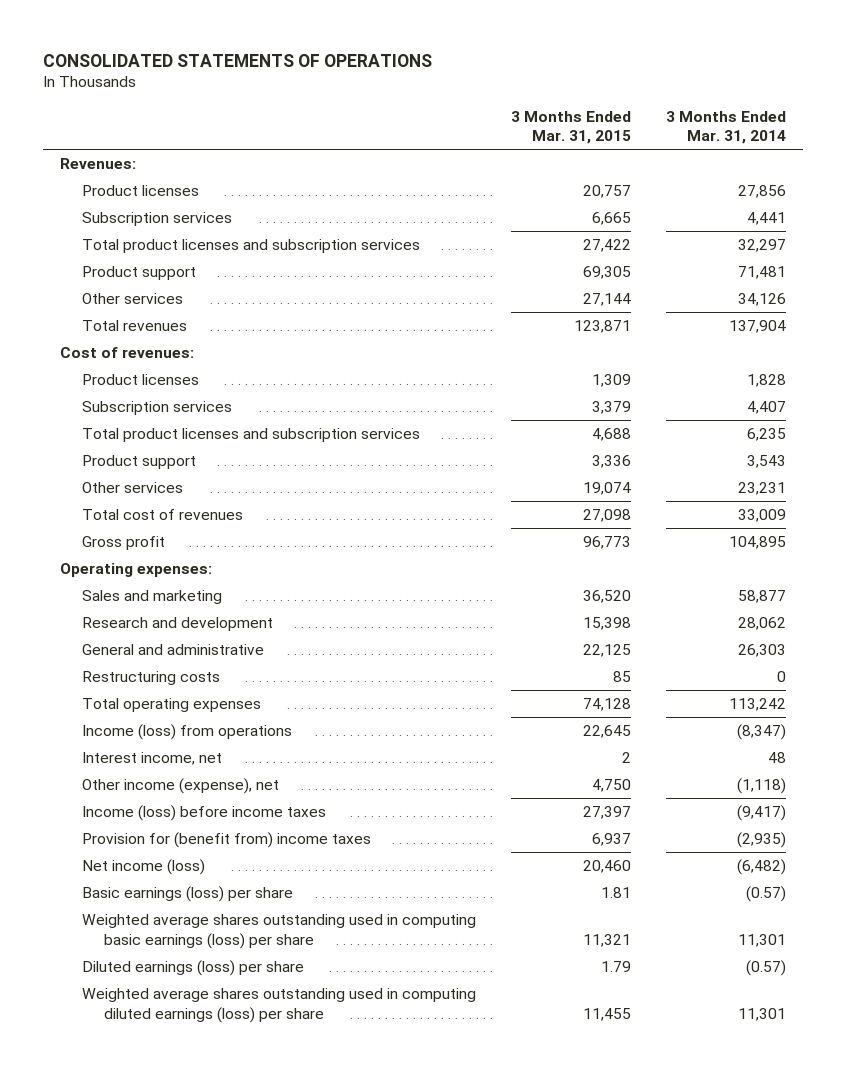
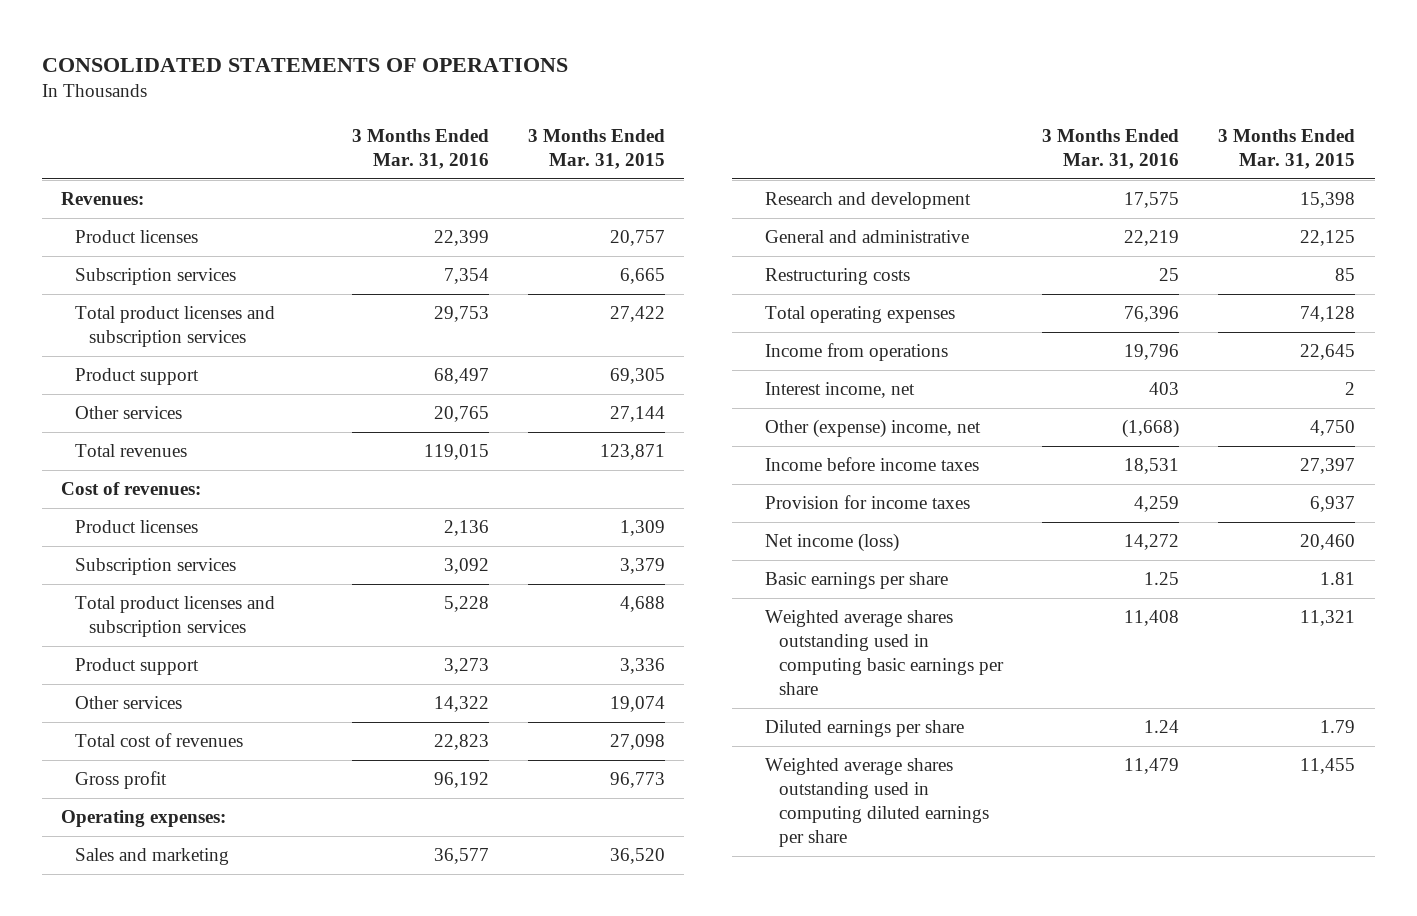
[665,110,786,145] 3 Months Ended Mar. 31, 2014 -> none
none -> [351,128,489,169] 3 Months Ended Mar. 31, 2016
[82,723,293,740] Income (loss) from operations -> [765,343,949,362] Income from operations
[82,777,280,794] Other income (expense), net -> [765,419,982,439] Other (expense) income, net
[82,804,327,821] Income (loss) before income taxes -> [765,457,980,472] Income before income taxes
[82,831,372,848] Provision for (benefit from) income taxes -> [765,495,971,510] Provision for income taxes
[82,885,294,902] Basic earnings (loss) per share -> [765,572,949,590] Basic earnings per share
[82,913,477,949] Weighted average shares outstanding used in computing basic earnings (loss) per share -> [765,610,1005,696] Weighted average shares outstanding used in computing basic earnings per share
[82,959,305,976] Diluted earnings (loss) per share -> [765,720,965,738] Diluted earnings per share
[82,987,477,1023] Weighted average shares outstanding used in computing diluted earnings (loss) per share -> [765,758,990,848] Weighted average shares outstanding used in computing diluted earnings per share

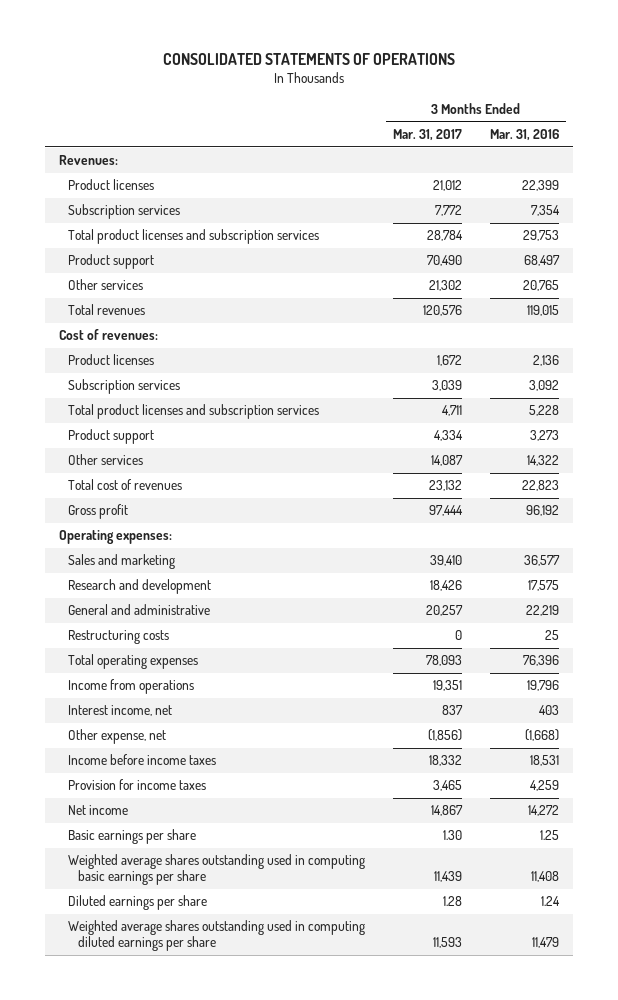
[527,128,665,169] 3 Months Ended Mar. 31, 2015 -> none
none -> [393,129,463,142] Mar. 31, 2017
[765,419,982,439] Other (expense) income, net -> [68,729,167,745] Other expense, net
[765,533,900,553] Net income (loss) -> [68,805,129,816] Net income

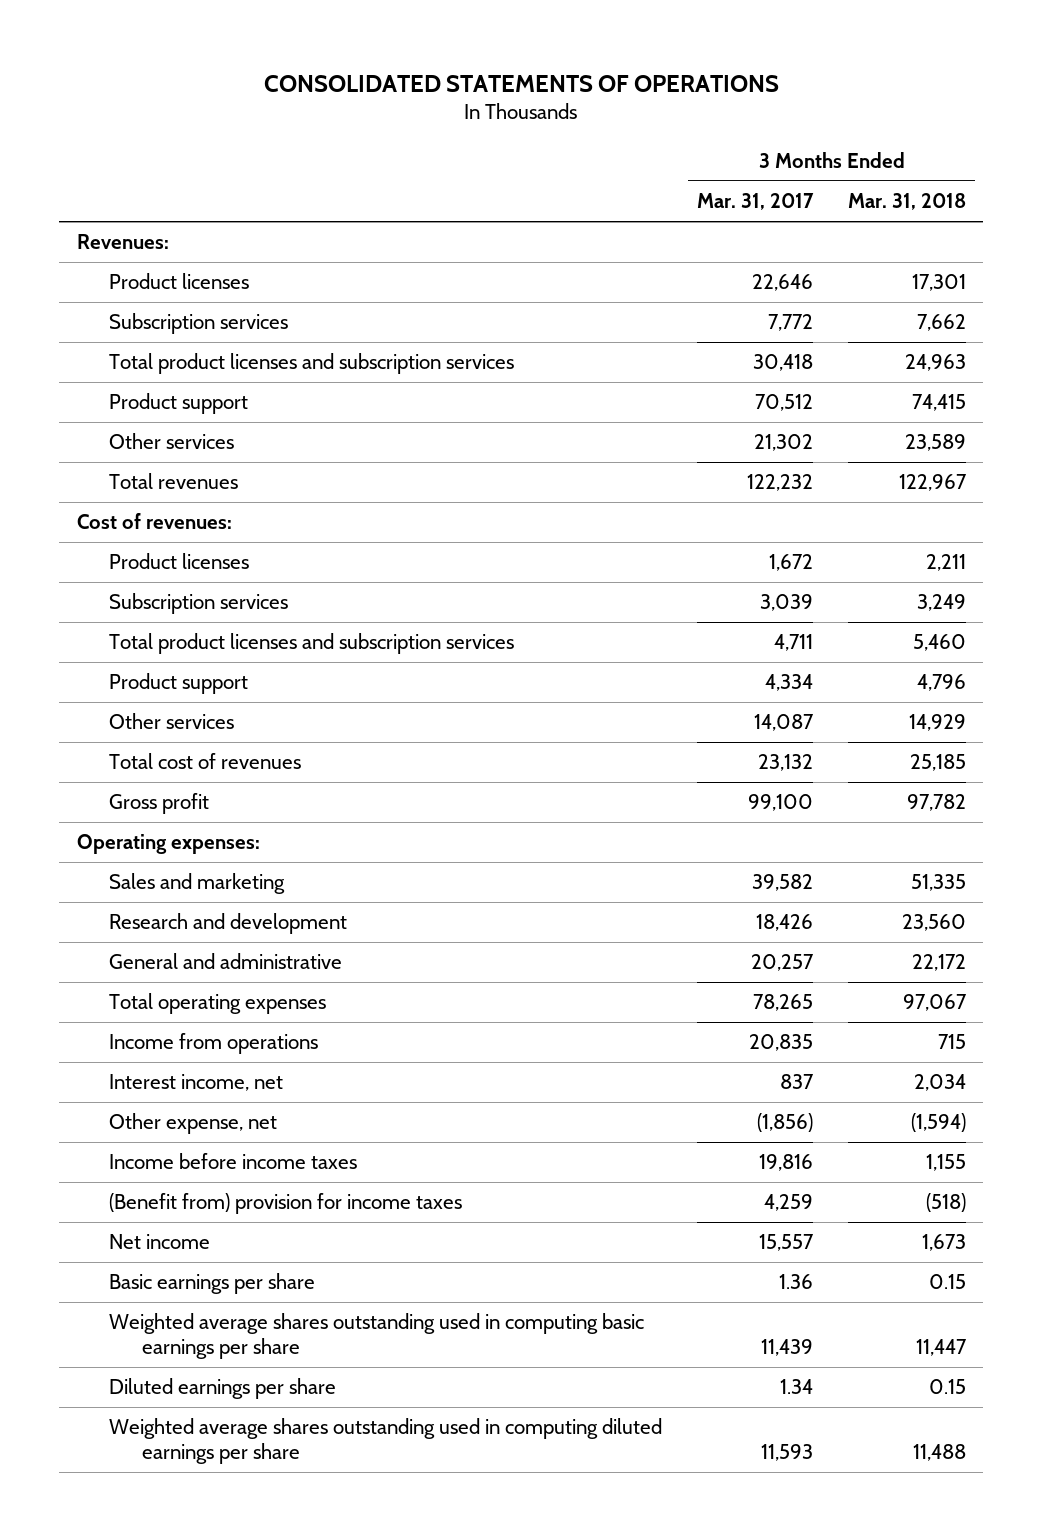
[489,129,559,142] Mar. 31, 2016 -> none
none -> [847,193,966,211] Mar. 31, 2018
[433,180,463,192] 21,012 -> [752,274,814,292] 22,646
[427,230,464,242] 28,784 -> [753,354,814,372] 30,418
[427,255,463,267] 70,490 -> [755,394,814,412] 70,512
[423,305,463,317] 120,576 -> [747,474,814,492] 122,232
[429,505,464,517] 97,444 -> [748,794,814,812] 99,100
[430,555,463,567] 39,410 -> [752,874,814,892] 39,582
[68,630,170,645] Restructuring costs -> none
[426,655,463,667] 78,093 -> [753,994,814,1012] 78,265
[433,680,463,692] 19,351 -> [749,1034,814,1052] 20,835
[429,755,463,767] 18,332 -> [759,1154,814,1172] 19,816
[68,779,207,791] Provision for income taxes -> [109,1193,463,1215] (Benefit from) provision for income taxes
[433,780,463,792] 3,465 -> [764,1194,814,1212] 4,259
[431,805,464,817] 14,867 -> [759,1234,815,1252] 15,557
[443,830,463,841] 1.30 -> [779,1274,814,1290] 1.36
[443,896,463,907] 1.28 -> [780,1379,814,1395] 1.34

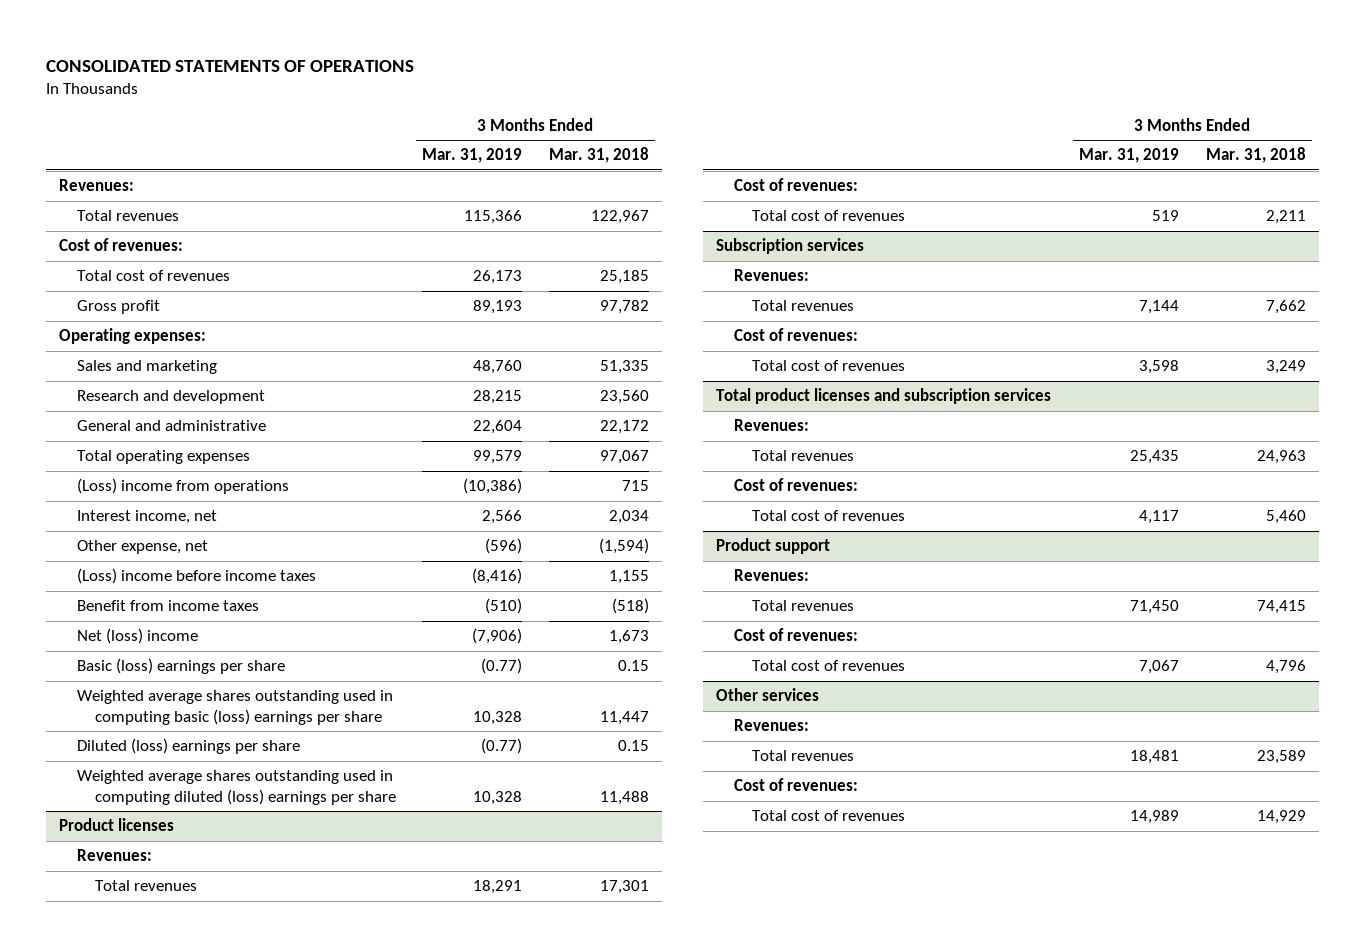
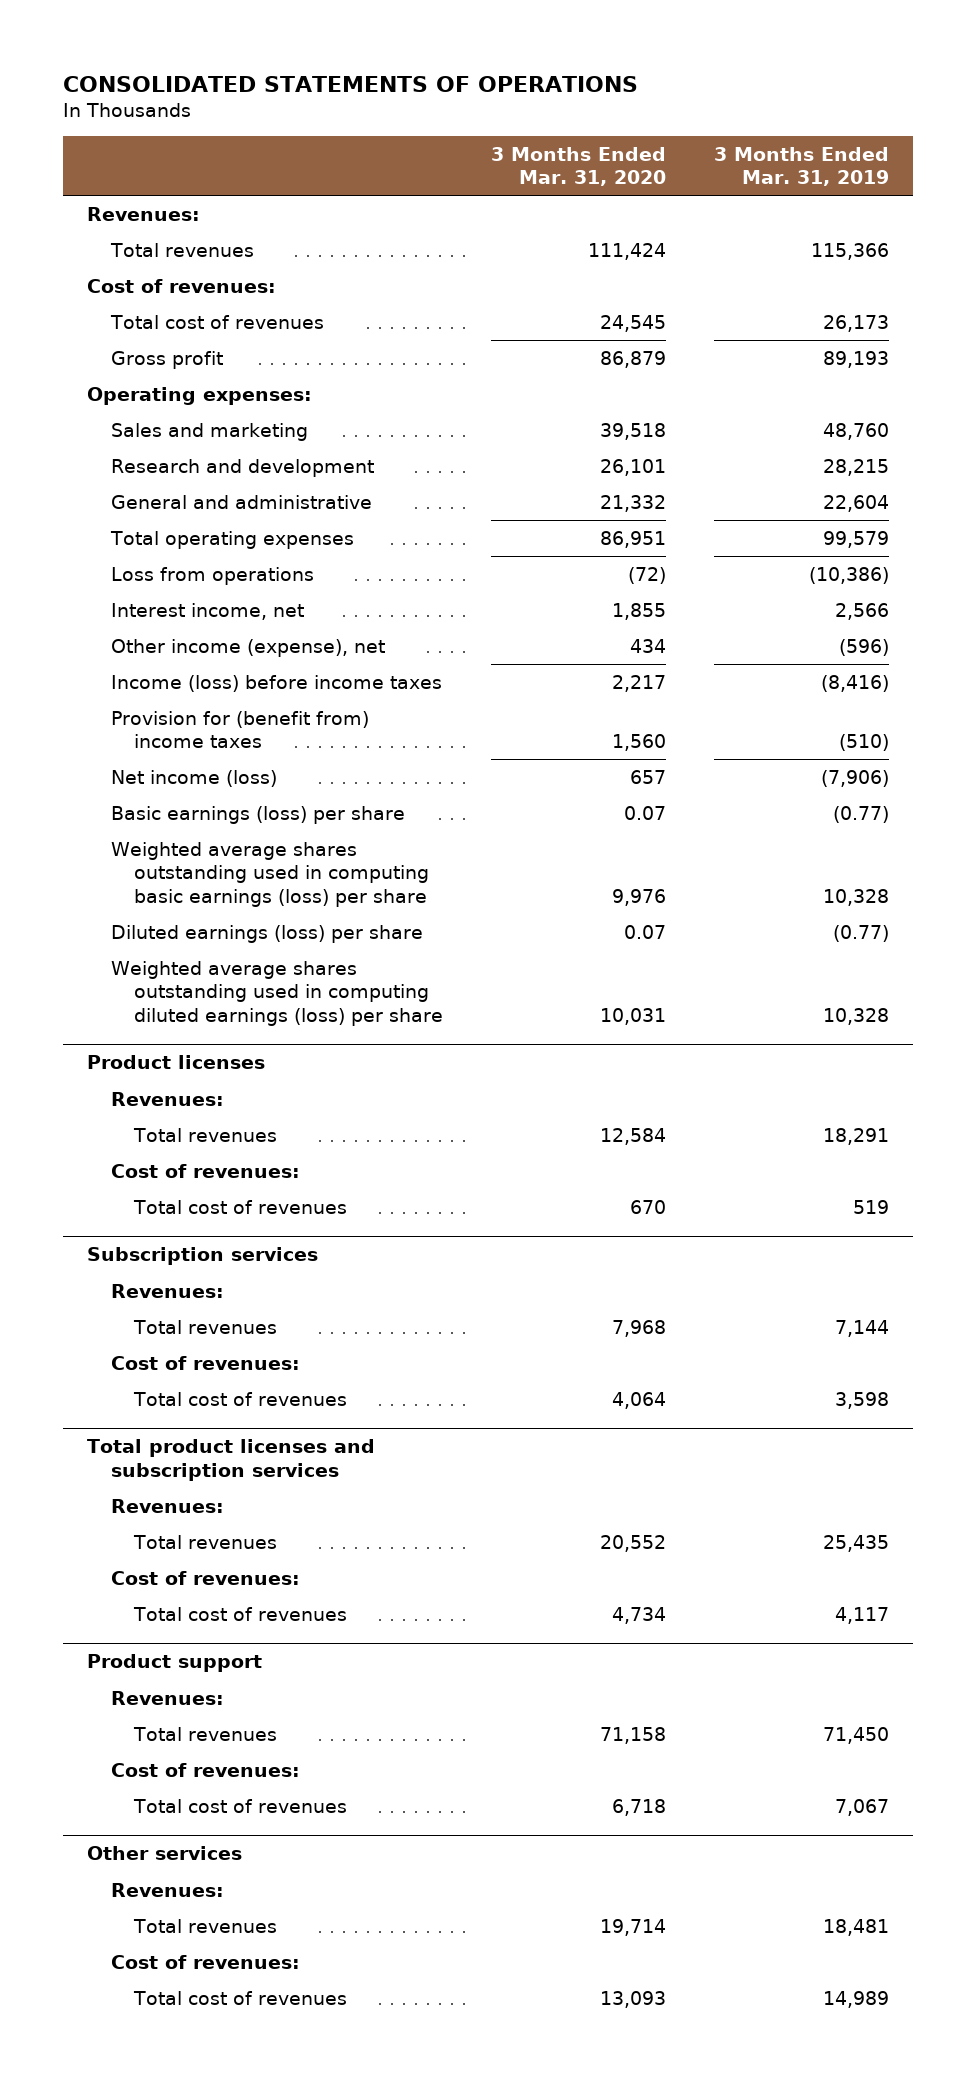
[548,147,649,164] Mar. 31, 2018 -> none
none -> [491,146,667,187] 3 Months Ended Mar. 31, 2020
[77,478,290,495] (Loss) income from operations -> [110,566,314,585] Loss from operations
[77,540,209,555] Other expense, net -> [110,638,385,657] Other income (expense), net
[77,568,317,585] (Loss) income before income taxes -> [110,674,442,692] Income (loss) before income taxes
[77,600,260,612] Benefit from income taxes -> [110,710,369,749] Provision for (benefit from) income taxes
[77,628,199,645] Net (loss) income -> [110,769,277,787] Net income (loss)
[77,658,286,675] Basic (loss) earnings per share -> [110,805,405,824] Basic earnings (loss) per share
[77,690,394,725] Weighted average shares outstanding used in computing basic (loss) earnings per share -> [110,841,430,907] Weighted average shares outstanding used in computing basic earnings (loss) per share
[77,738,301,755] Diluted (loss) earnings per share -> [110,924,423,943] Diluted earnings (loss) per share
[77,770,396,805] Weighted average shares outstanding used in computing diluted (loss) earnings per share -> [110,960,444,1026] Weighted average shares outstanding used in computing diluted earnings (loss) per share

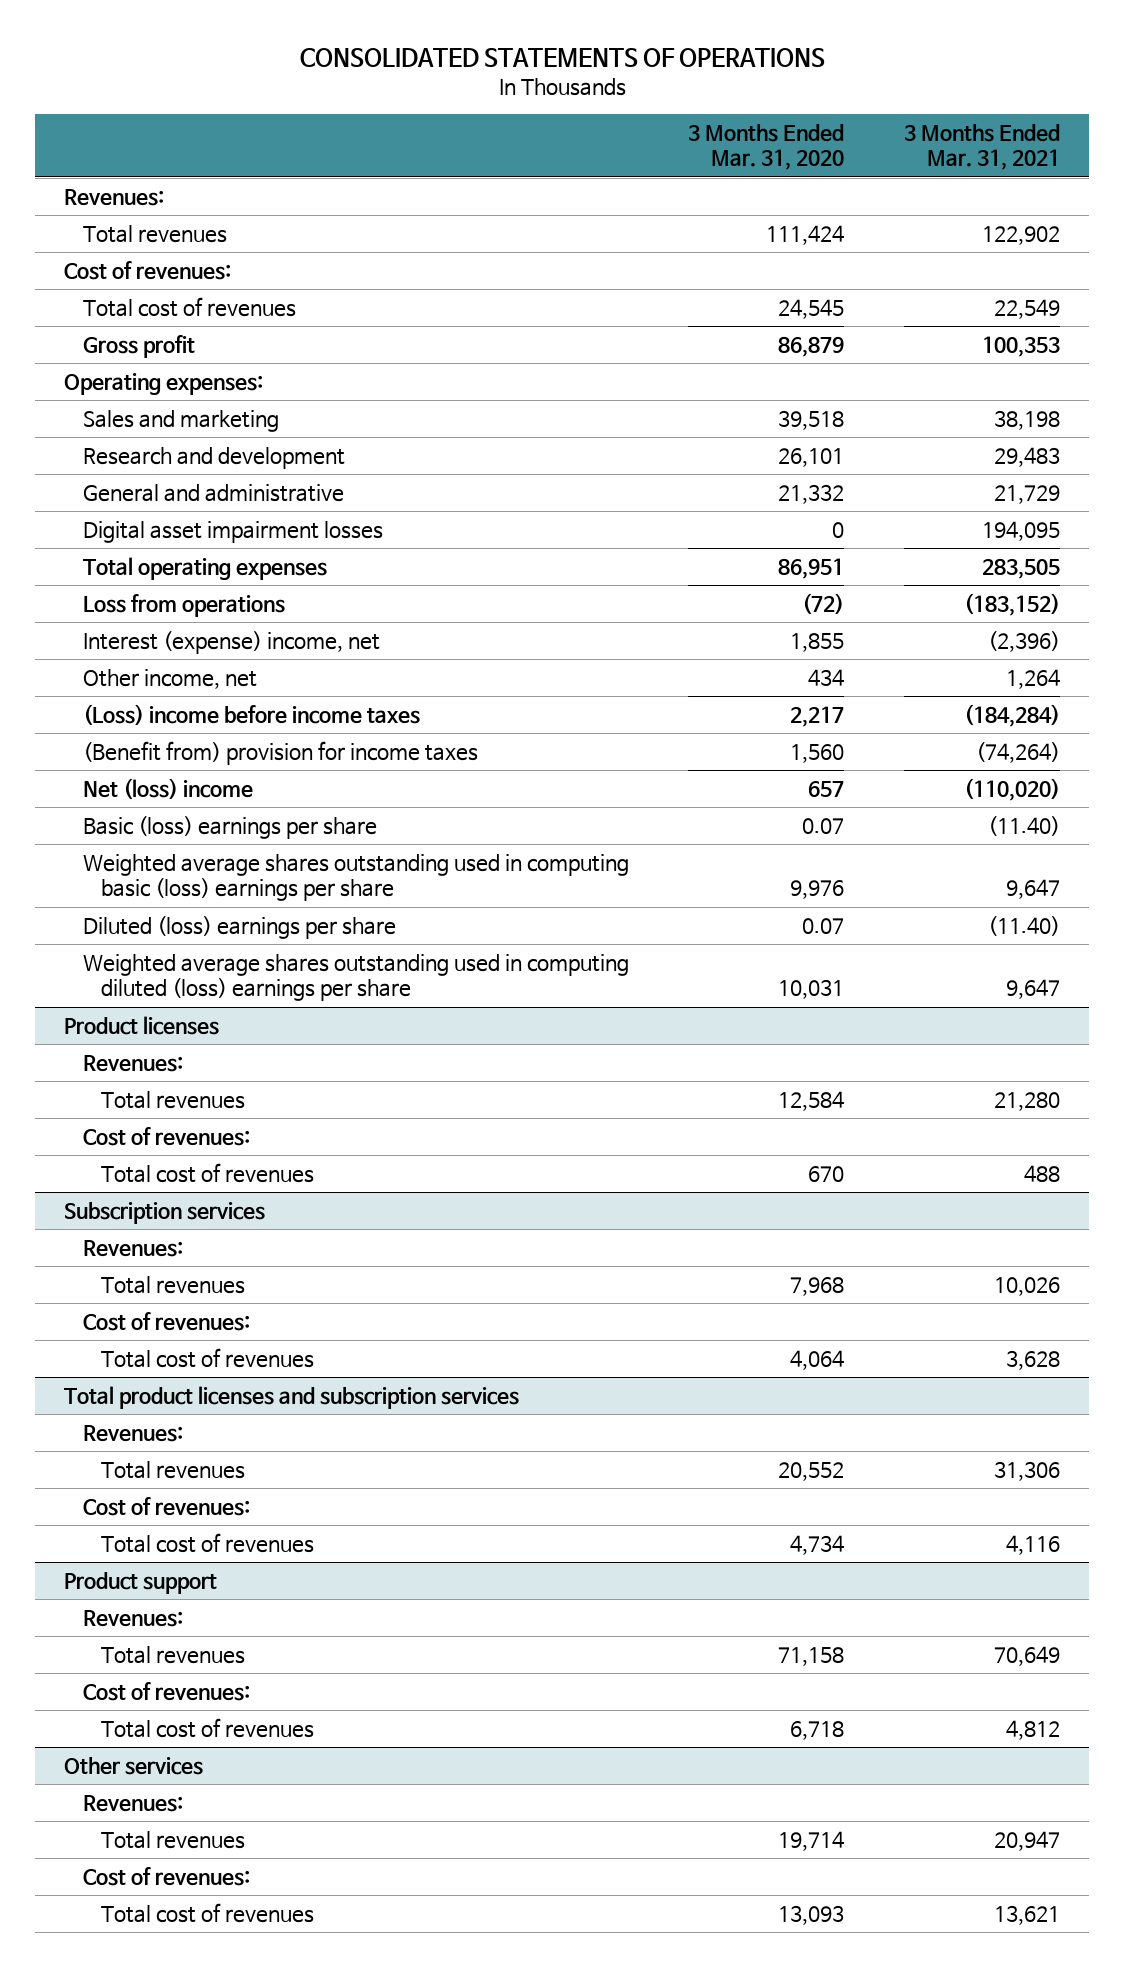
[713,146,889,187] 3 Months Ended Mar. 31, 2019 -> none
none -> [903,124,1060,171] 3 Months Ended Mar. 31, 2021
none -> [82,520,383,543] Digital asset impairment losses
[110,602,304,620] Interest income, net -> [82,630,380,654] Interest (expense) income, net
[110,638,385,657] Other income (expense), net -> [82,668,257,689] Other income, net
[110,674,442,692] Income (loss) before income taxes -> [82,703,420,725] (Loss) income before income taxes
[110,710,369,749] Provision for (benefit from) income taxes -> [82,740,478,765] (Benefit from) provision for income taxes
[110,769,277,787] Net income (loss) -> [82,777,253,799] Net (loss) income
[110,805,405,824] Basic earnings (loss) per share -> [82,815,377,839] Basic (loss) earnings per share
[110,841,430,907] Weighted average shares outstanding used in computing basic earnings (loss) per share -> [82,853,629,902] Weighted average shares outstanding used in computing basic (loss) earnings per share
[110,924,423,943] Diluted earnings (loss) per share -> [82,915,396,939] Diluted (loss) earnings per share
[110,960,444,1026] Weighted average shares outstanding used in computing diluted earnings (loss) per share -> [82,953,629,1002] Weighted average shares outstanding used in computing diluted (loss) earnings per share

